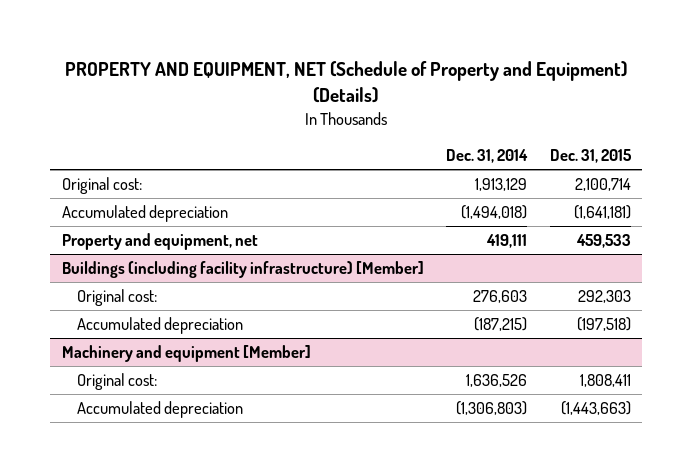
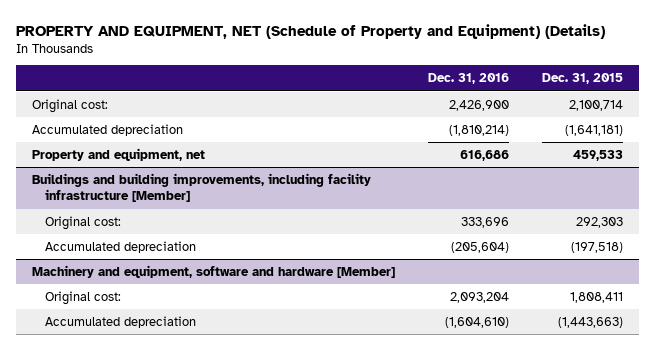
[446,149,529,164] Dec. 31, 2014 -> none
none -> [428,73,510,85] Dec. 31, 2016
[61,261,424,279] Buildings (including facility infrastructure) [Member] -> [32,172,372,203] Buildings and building improvements, including facility infrastructure [Member]
[61,345,311,363] Machinery and equipment [Member] -> [32,264,396,278] Machinery and equipment, software and hardware [Member]

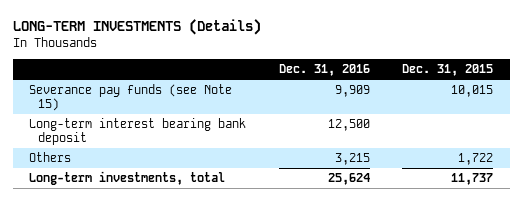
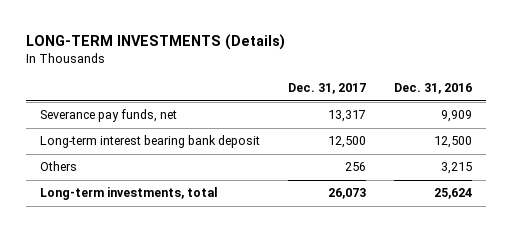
[402,64,494,77] Dec. 31, 2015 -> none
none -> [288,83,367,95] Dec. 31, 2017
[29,84,233,112] Severance pay funds (see Note 15) -> [40,109,178,123] Severance pay funds, net

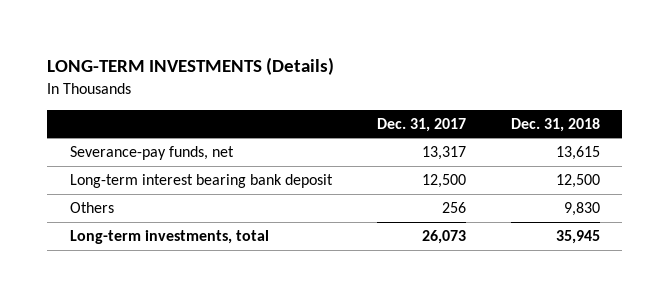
[394,83,473,95] Dec. 31, 2016 -> none
none -> [510,117,600,132] Dec. 31, 2018
[40,109,178,123] Severance pay funds, net -> [69,146,234,161] Severance-pay funds, net

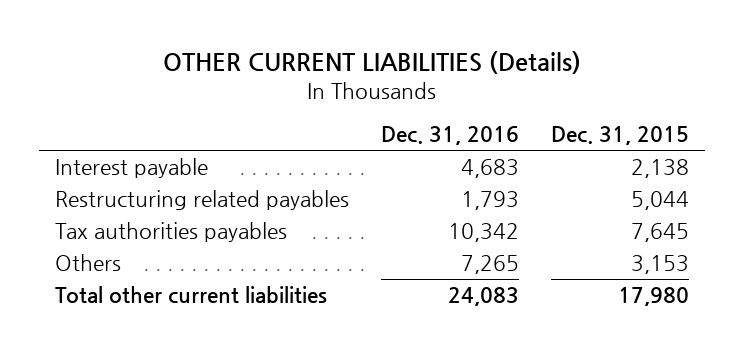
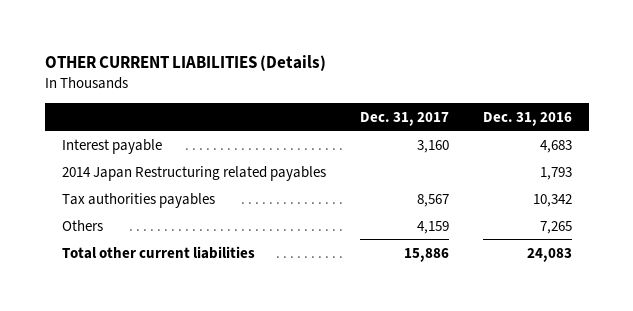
[551,126,690,146] Dec. 31, 2015 -> none
none -> [359,111,449,126] Dec. 31, 2017
[54,190,349,211] Restructuring related payables -> [61,165,326,181] 2014 Japan Restructuring related payables

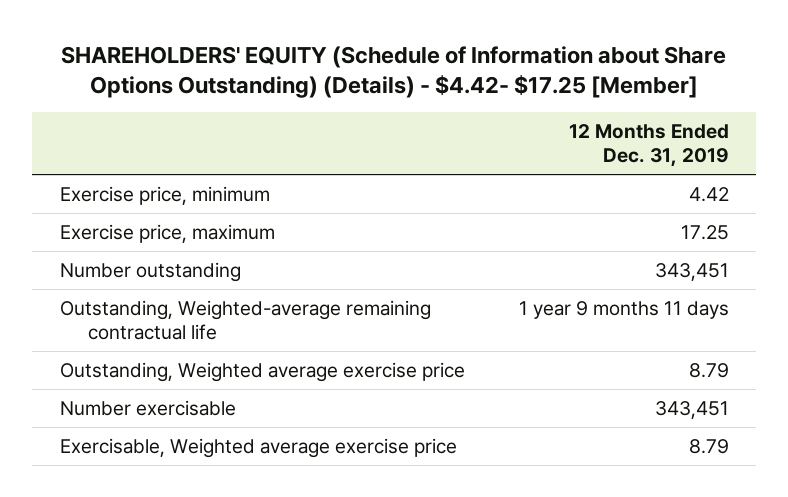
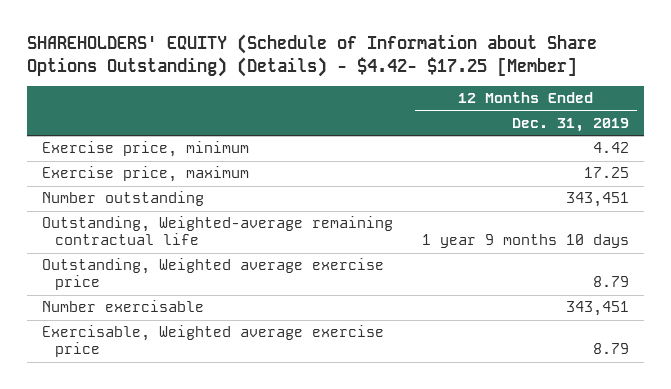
[518,300,729,319] 1 year 9 months 11 days -> [422,234,630,249] 1 year 9 months 10 days

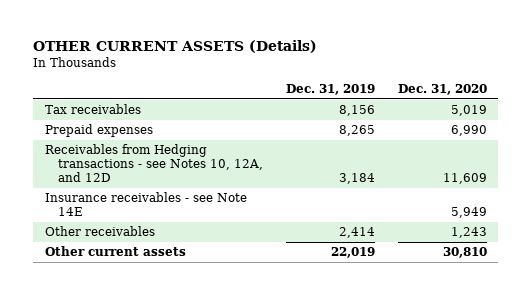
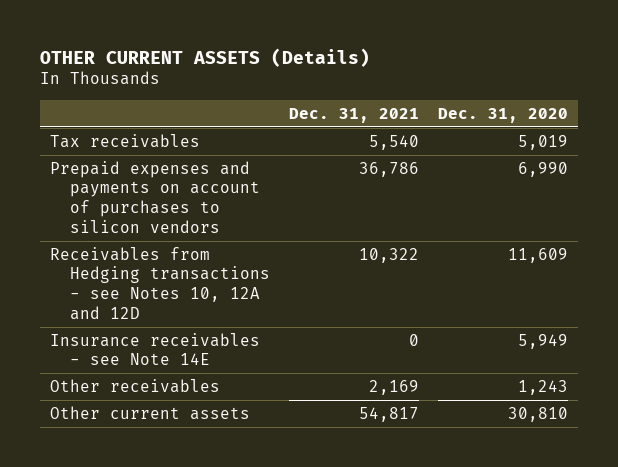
[285,84,375,96] Dec. 31, 2019 -> none
none -> [288,107,419,123] Dec. 31, 2021
[44,124,153,138] Prepaid expenses -> [49,160,260,233] Prepaid expenses and payments on account of purchases to silicon vendors
[44,144,263,182] Receivables from Hedging transactions - see Notes 10, 12A, and 12D -> [49,246,270,320] Receivables from Hedging transactions - see Notes 10, 12A and 12D

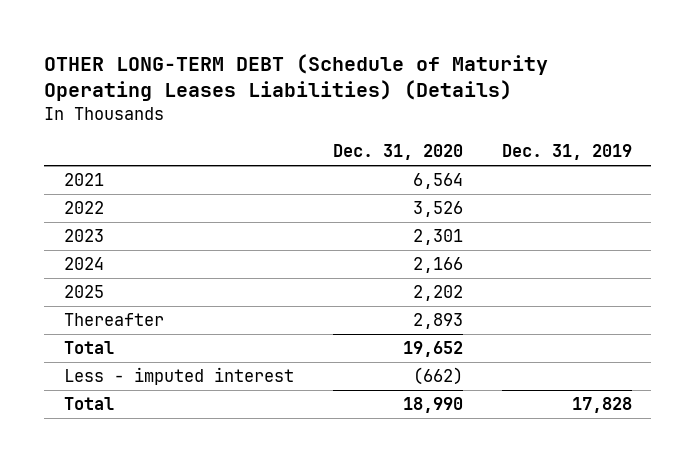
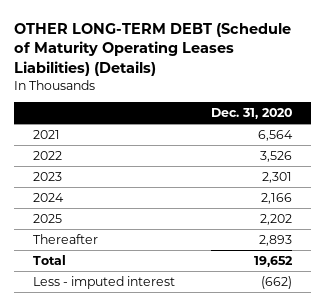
[501,144,632,161] Dec. 31, 2019 -> none
[63,397,114,411] Total -> none

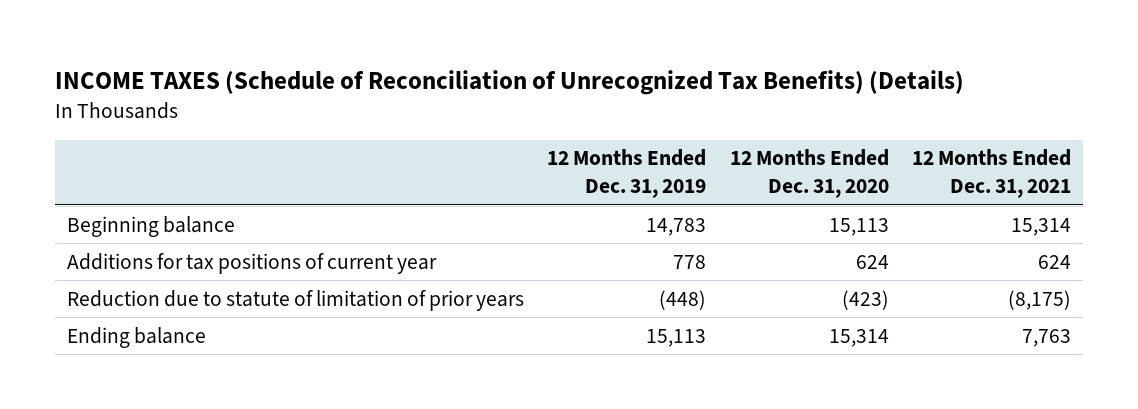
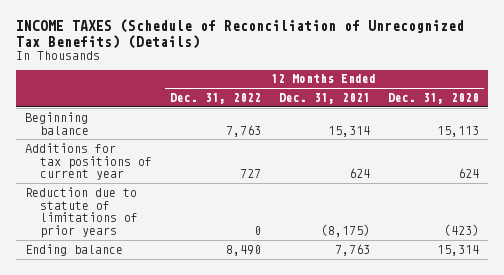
[547,149,707,199] 12 Months Ended Dec. 31, 2019 -> none
none -> [169,93,261,105] Dec. 31, 2022
[66,289,524,311] Reduction due to statute of limitation of prior years -> [25,186,138,238] Reduction due to statute of limitations of prior years

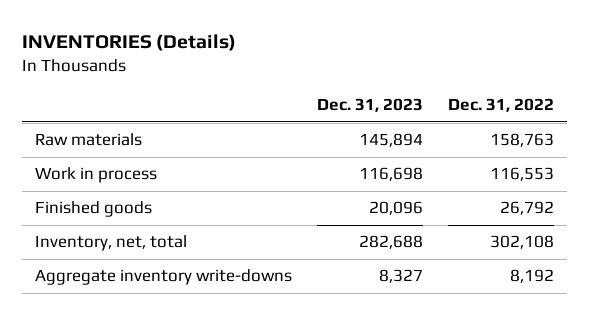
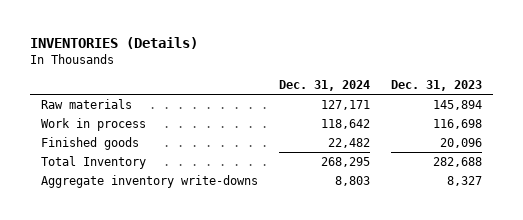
[448,98,555,113] Dec. 31, 2022 -> none
none -> [278,80,370,92] Dec. 31, 2024
[34,235,187,252] Inventory, net, total -> [40,155,146,169] Total Inventory

